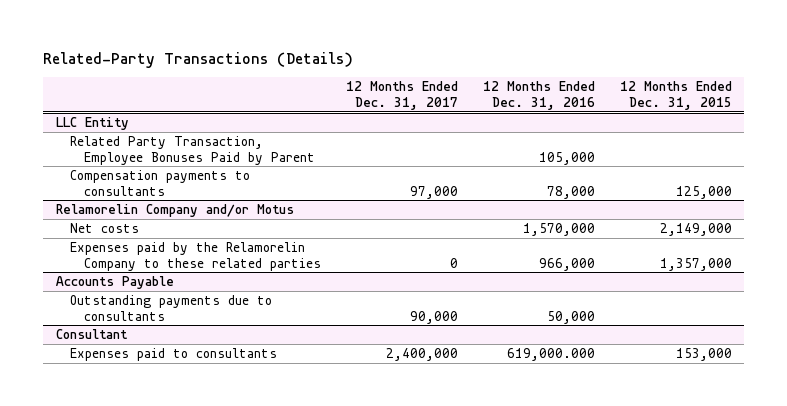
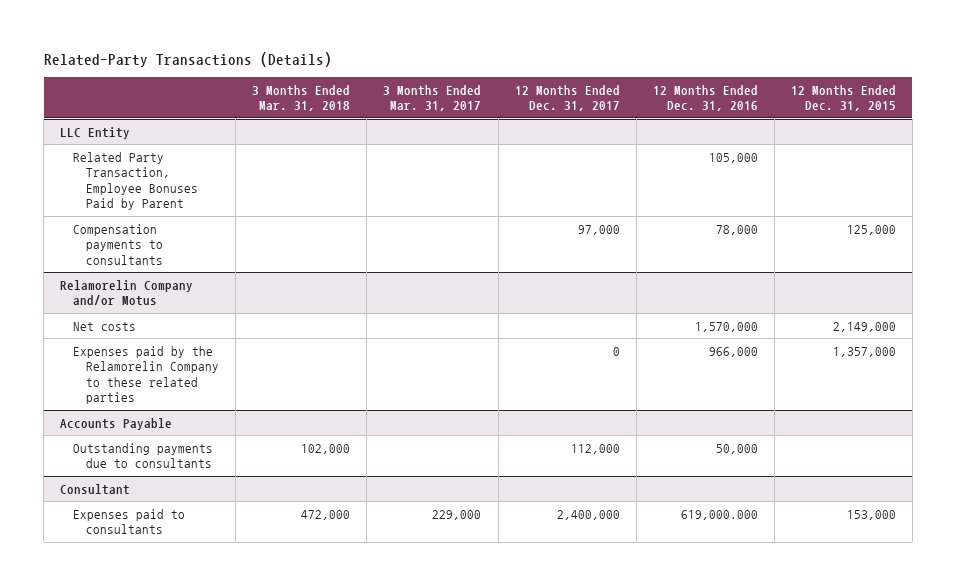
none -> [252,84,351,112] 3 Months Ended Mar. 31, 2018
none -> [383,84,482,112] 3 Months Ended Mar. 31, 2017
[409,310,458,324] 90,000 -> [570,443,620,454] 112,000

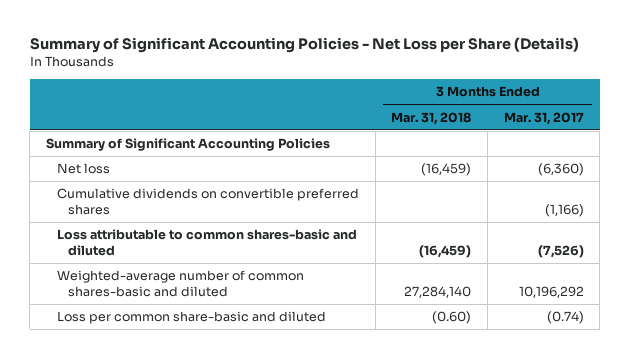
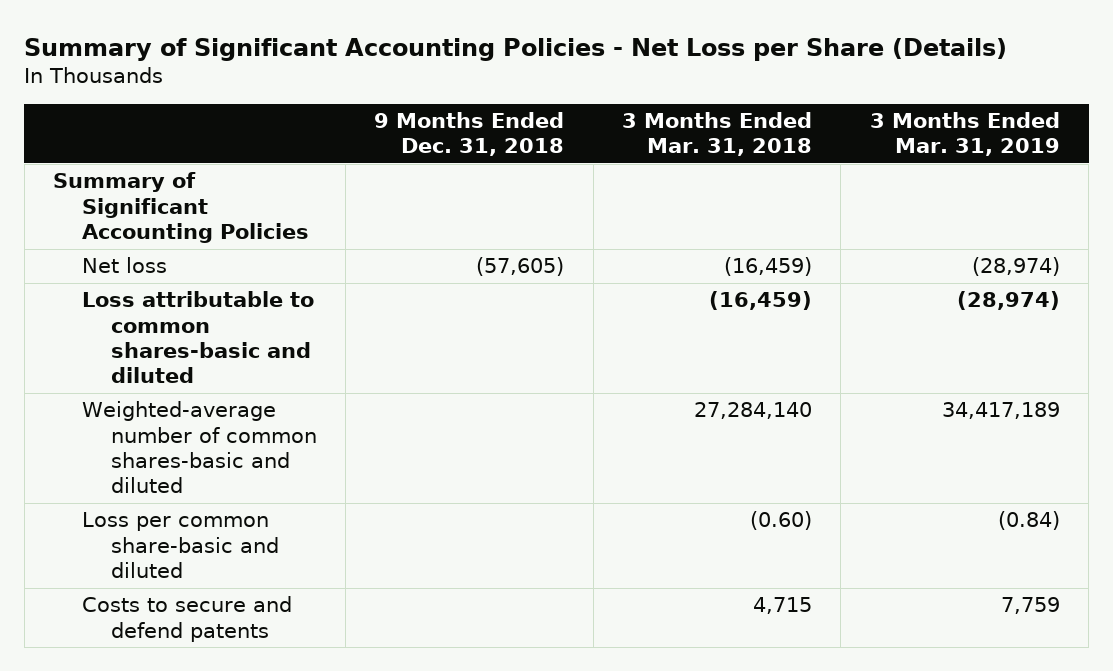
[503,111,584,125] Mar. 31, 2017 -> none
none -> [374,112,565,157] 9 Months Ended Dec. 31, 2018
none -> [869,112,1060,157] 3 Months Ended Mar. 31, 2019
[56,188,359,216] Cumulative dividends on convertible preferred shares -> none
none -> [81,596,292,642] Costs to secure and defend patents

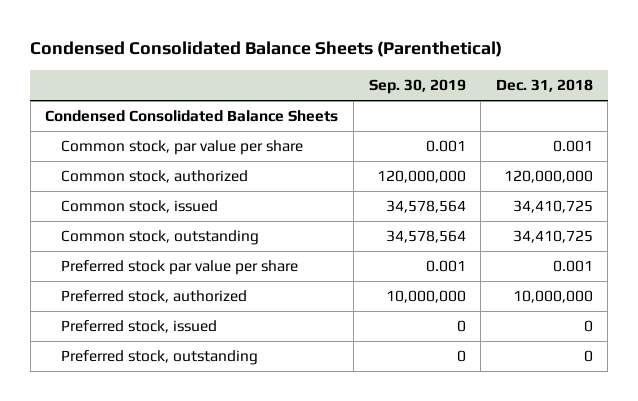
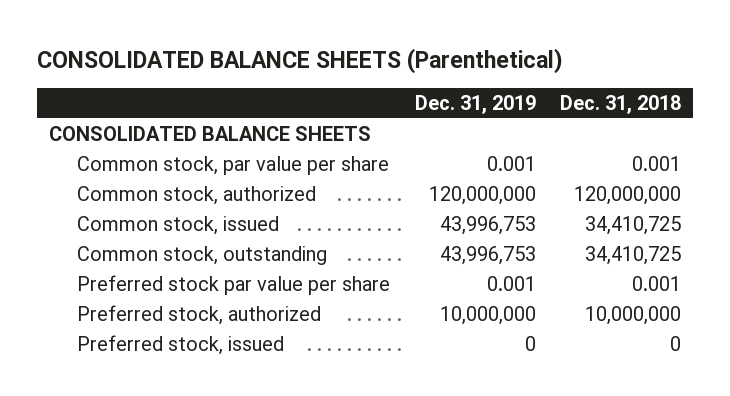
[30,41,503,58] Condensed Consolidated Balance Sheets (Parenthetical) -> [36,47,563,74] CONSOLIDATED BALANCE SHEETS (Parenthetical)
[368,79,466,95] Sep. 30, 2019 -> none
none -> [414,94,536,114] Dec. 31, 2019
[45,110,339,123] Condensed Consolidated Balance Sheets -> [49,126,372,142] CONSOLIDATED BALANCE SHEETS
[61,350,259,366] Preferred stock, outstanding -> none

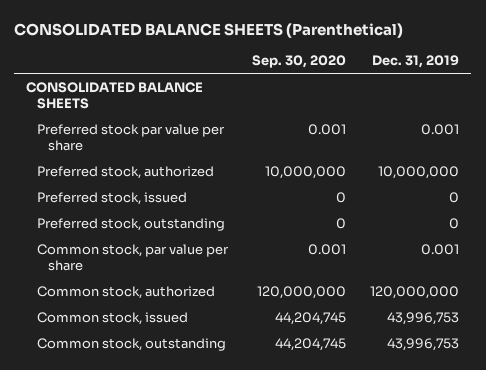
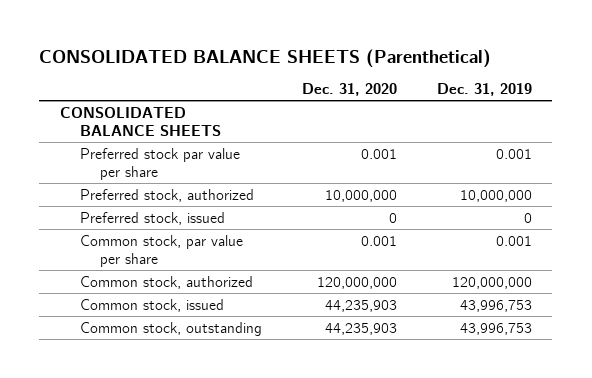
[252,55,347,69] Sep. 30, 2020 -> none
none -> [301,83,397,97] Dec. 31, 2020
[37,217,226,231] Preferred stock, outstanding -> none

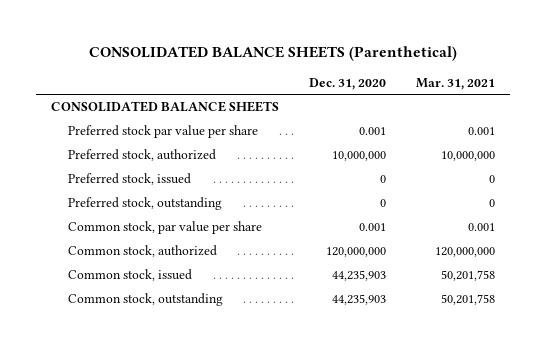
[437,83,533,97] Dec. 31, 2019 -> none
none -> [416,77,496,90] Mar. 31, 2021
none -> [67,197,222,211] Preferred stock, outstanding

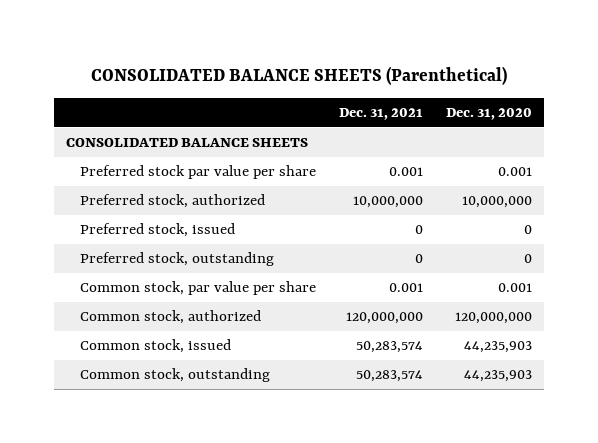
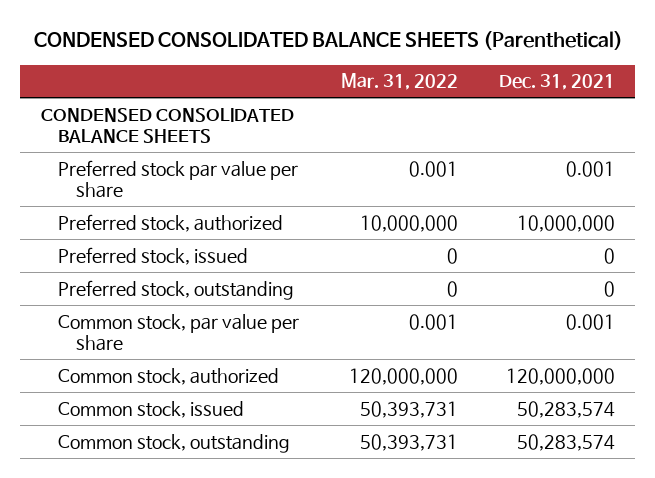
[91,65,508,85] CONSOLIDATED BALANCE SHEETS (Parenthetical) -> [33,31,623,51] CONDENSED CONSOLIDATED BALANCE SHEETS (Parenthetical)
[446,108,533,121] Dec. 31, 2020 -> none
none -> [340,73,458,91] Mar. 31, 2022
[66,138,309,148] CONSOLIDATED BALANCE SHEETS -> [40,107,294,144] CONDENSED CONSOLIDATED BALANCE SHEETS

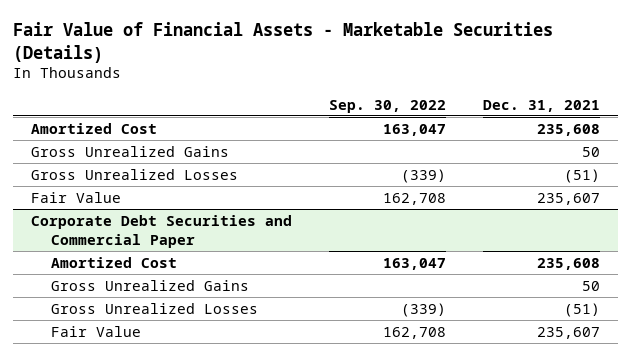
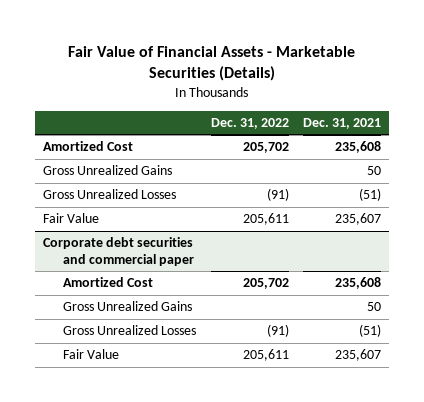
[329,99,447,113] Sep. 30, 2022 -> none
none -> [210,117,289,129] Dec. 31, 2022
[31,214,293,248] Corporate Debt Securities and Commercial Paper -> [42,237,195,266] Corporate debt securities and commercial paper

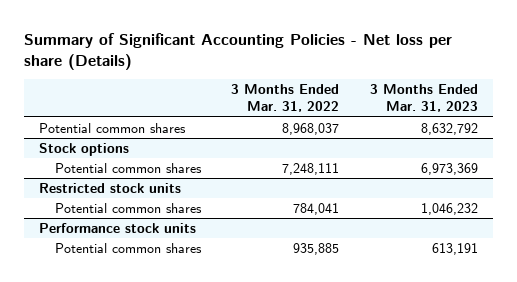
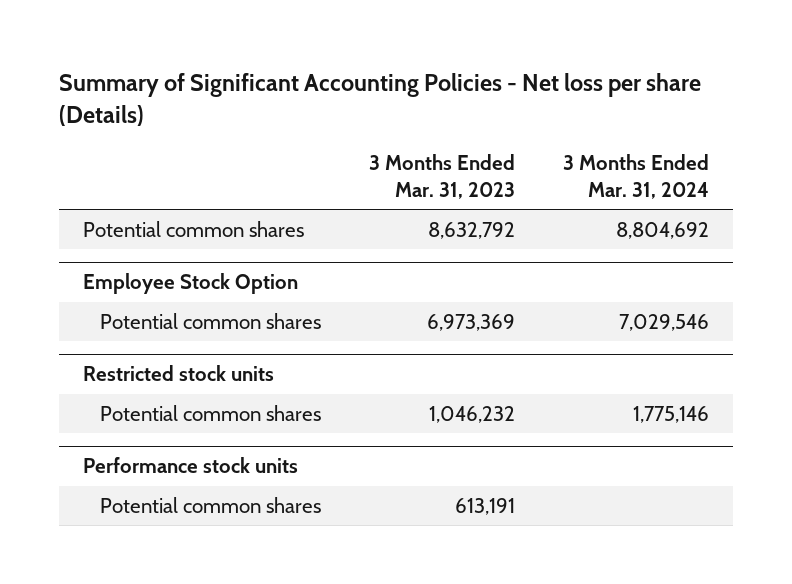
[231,84,340,113] 3 Months Ended Mar. 31, 2022 -> none
none -> [563,154,710,199] 3 Months Ended Mar. 31, 2024
[39,142,130,156] Stock options -> [82,273,298,295] Employee Stock Option

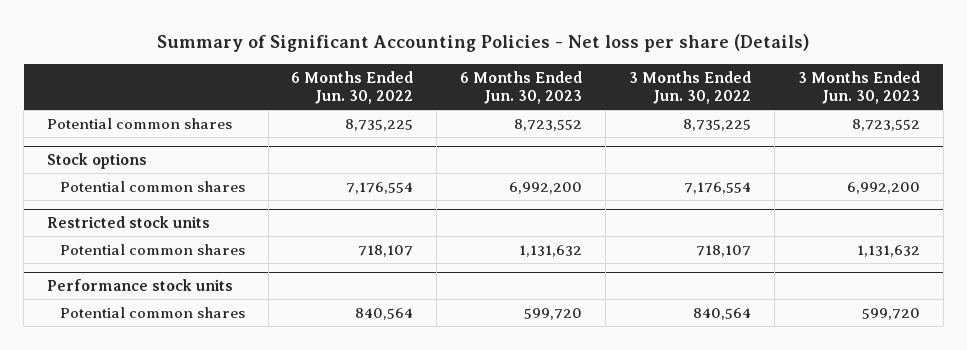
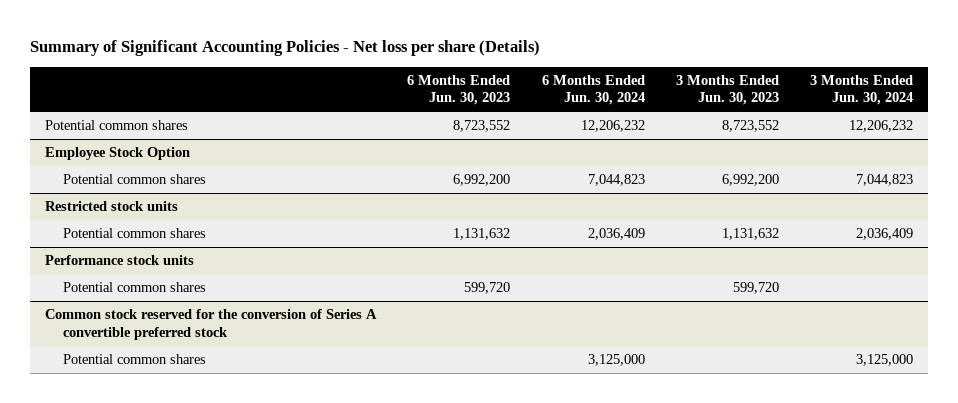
[291,70,414,104] 6 Months Ended Jun. 30, 2022 -> none
[628,70,751,104] 3 Months Ended Jun. 30, 2022 -> none
none -> [541,74,645,106] 6 Months Ended Jun. 30, 2024
none -> [809,74,913,106] 3 Months Ended Jun. 30, 2024
[47,153,148,170] Stock options -> [45,147,191,161] Employee Stock Option
none -> [45,309,378,340] Common stock reserved for the conversion of Series A convertible preferred stock
none -> [63,354,207,365] Potential common shares

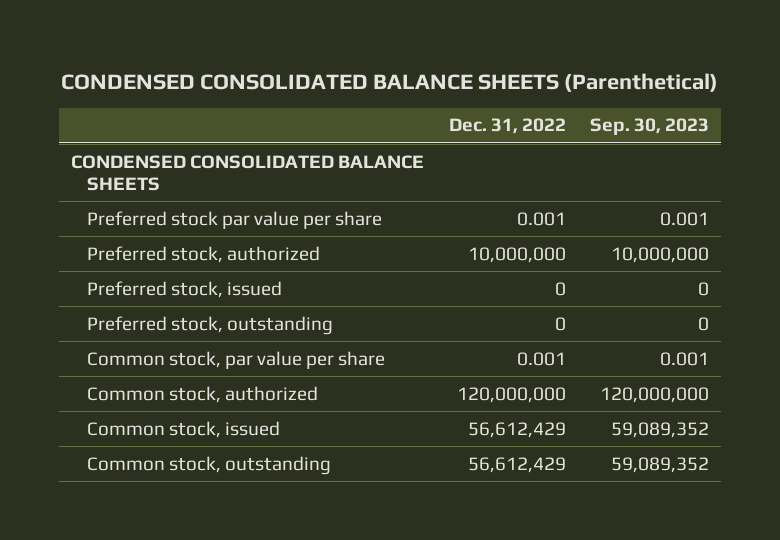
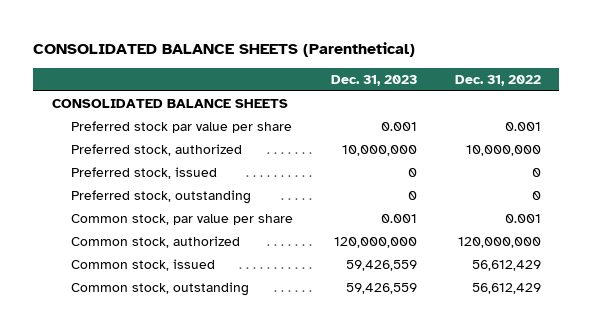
[61,72,719,92] CONDENSED CONSOLIDATED BALANCE SHEETS (Parenthetical) -> [33,42,416,58] CONSOLIDATED BALANCE SHEETS (Parenthetical)
[589,118,709,136] Sep. 30, 2023 -> none
none -> [330,74,417,86] Dec. 31, 2023
[71,154,425,191] CONDENSED CONSOLIDATED BALANCE SHEETS -> [52,99,289,109] CONSOLIDATED BALANCE SHEETS

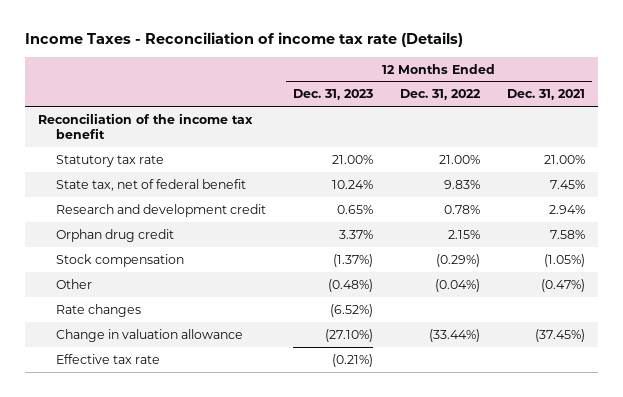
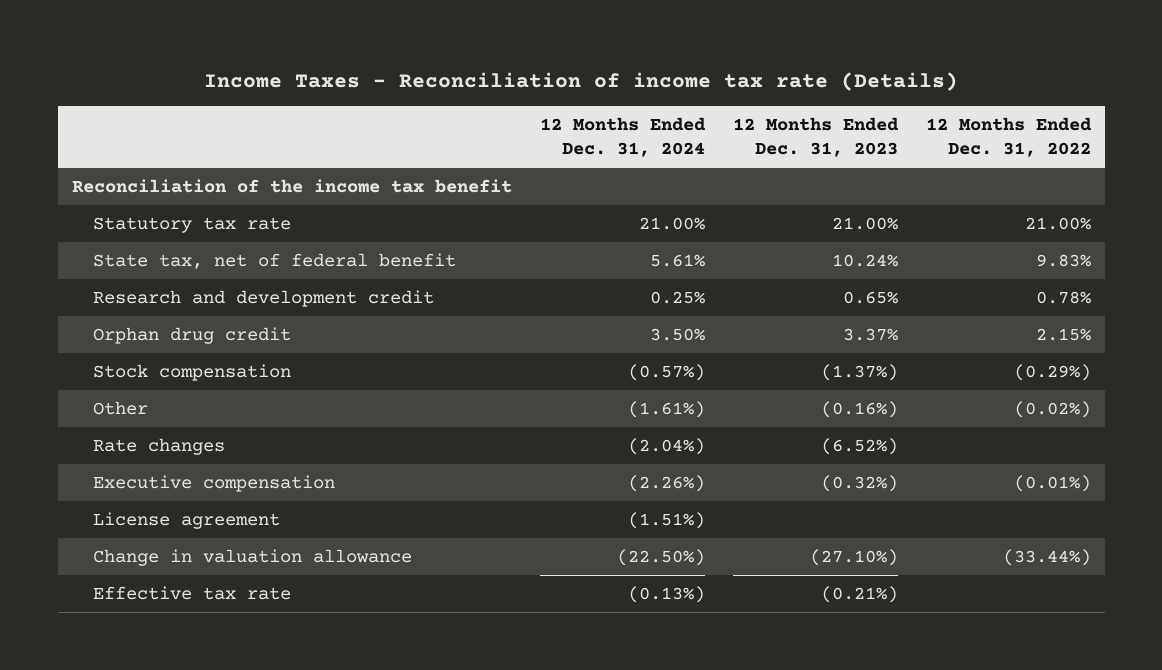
[506,89,585,101] Dec. 31, 2021 -> none
none -> [539,116,706,158] 12 Months Ended Dec. 31, 2024
[328,278,374,292] (0.48%) -> [820,401,898,419] (0.16%)
[435,278,481,292] (0.04%) -> [1013,401,1091,419] (0.02%)
none -> [92,475,335,493] Executive compensation
none -> [92,512,280,530] License agreement

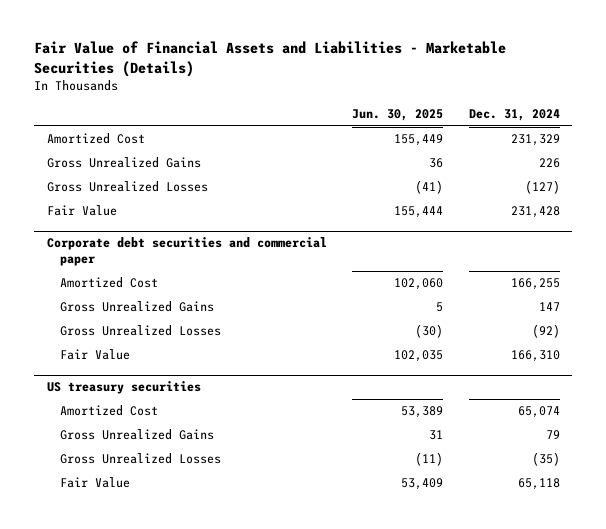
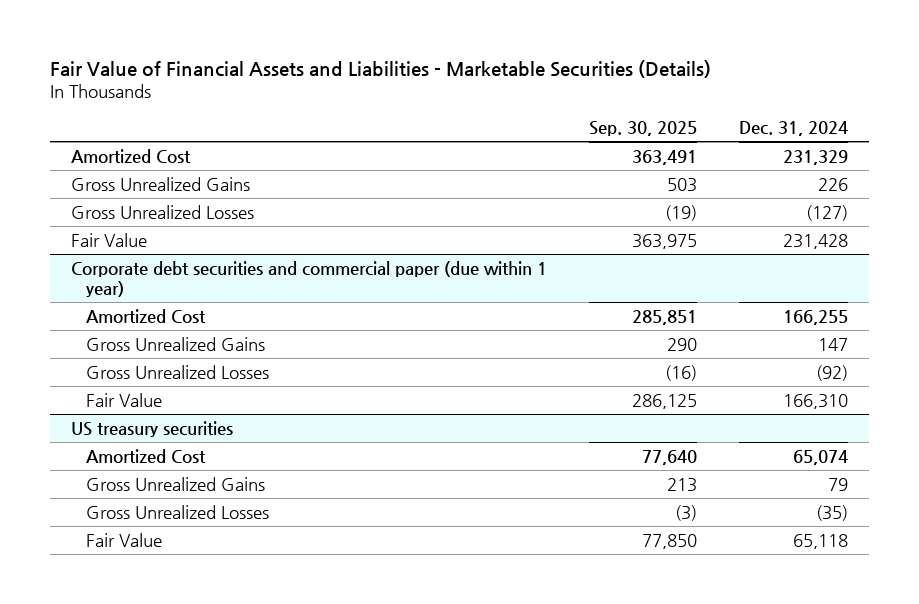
[352,109,444,122] Jun. 30, 2025 -> none
none -> [588,120,697,136] Sep. 30, 2025
[46,237,327,267] Corporate debt securities and commercial paper -> [70,260,547,298] Corporate debt securities and commercial paper (due within 1 year)

